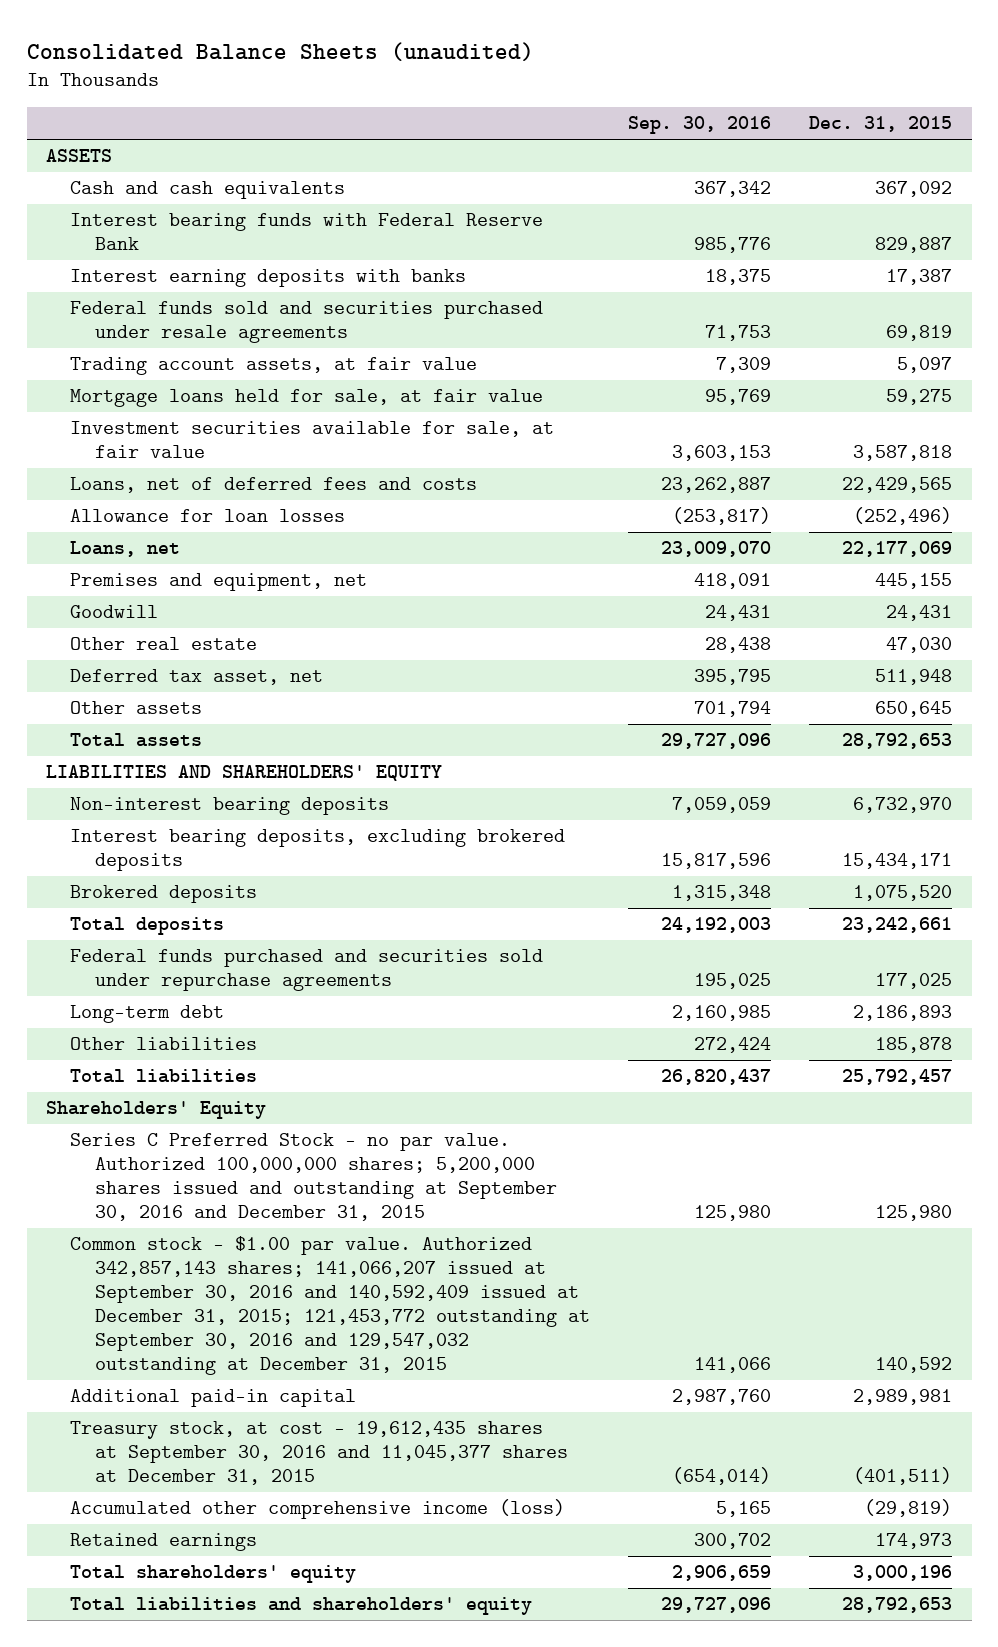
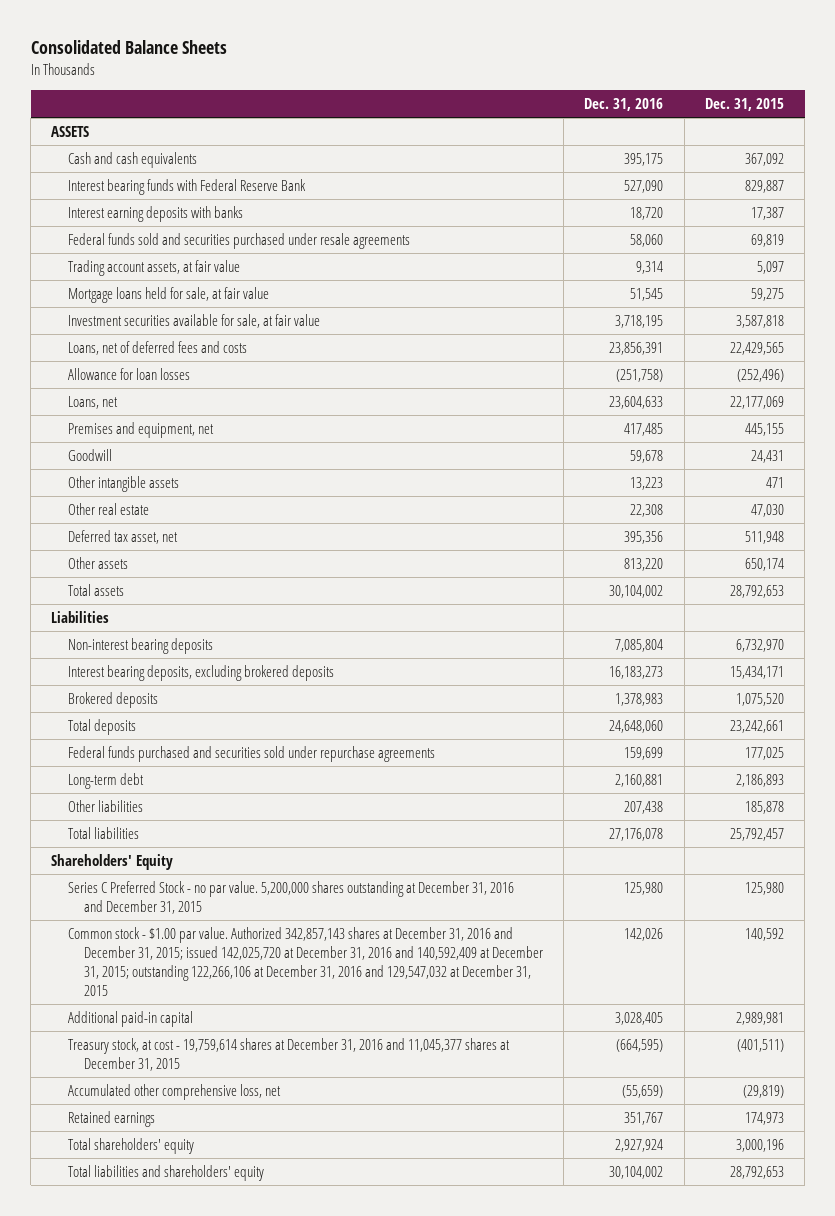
[26,41,534,61] Consolidated Balance Sheets (unaudited) -> [30,40,227,55] Consolidated Balance Sheets
[628,116,772,135] Sep. 30, 2016 -> none
none -> [584,97,664,111] Dec. 31, 2016
none -> [67,475,179,492] Other intangible assets
[875,701,953,718] 650,645 -> [744,557,784,571] 650,174
[45,765,442,782] LIABILITIES AND SHAREHOLDERS' EQUITY -> none
none -> [51,610,110,623] Liabilities
[70,1133,557,1222] Series C Preferred Stock - no par value. Authorized 100,000,000 shares; 5,200,000 shares issued and outstanding at September 30, 2016 and December 31, 2015 -> [67,880,514,914] Series C Preferred Stock - no par value. 5,200,000 shares outstanding at December 31, 2016 and December 31, 2015
[70,1236,590,1375] Common stock - $1.00 par value. Authorized 342,857,143 shares; 141,066,207 issued at September 30, 2016 and 140,592,409 issued at December 31, 2015; 121,453,772 outstanding at September 30, 2016 and 129,547,032 outstanding at December 31, 2015 -> [67,926,543,997] Common stock - $1.00 par value. Authorized 342,857,143 shares at December 31, 2016 and December 31, 2015; issued 142,025,720 at December 31, 2016 and 140,592,409 at December 31, 2015; outstanding 122,266,106 at December 31, 2016 and 129,547,032 at December 31, 2015
[70,1421,568,1486] Treasury stock, at cost - 19,612,435 shares at September 30, 2016 and 11,045,377 shares at December 31, 2015 -> [67,1037,510,1071] Treasury stock, at cost - 19,759,614 shares at December 31, 2016 and 11,045,377 shares at December 31, 2015
[70,1499,566,1520] Accumulated other comprehensive income (loss) -> [67,1083,281,1100] Accumulated other comprehensive loss, net

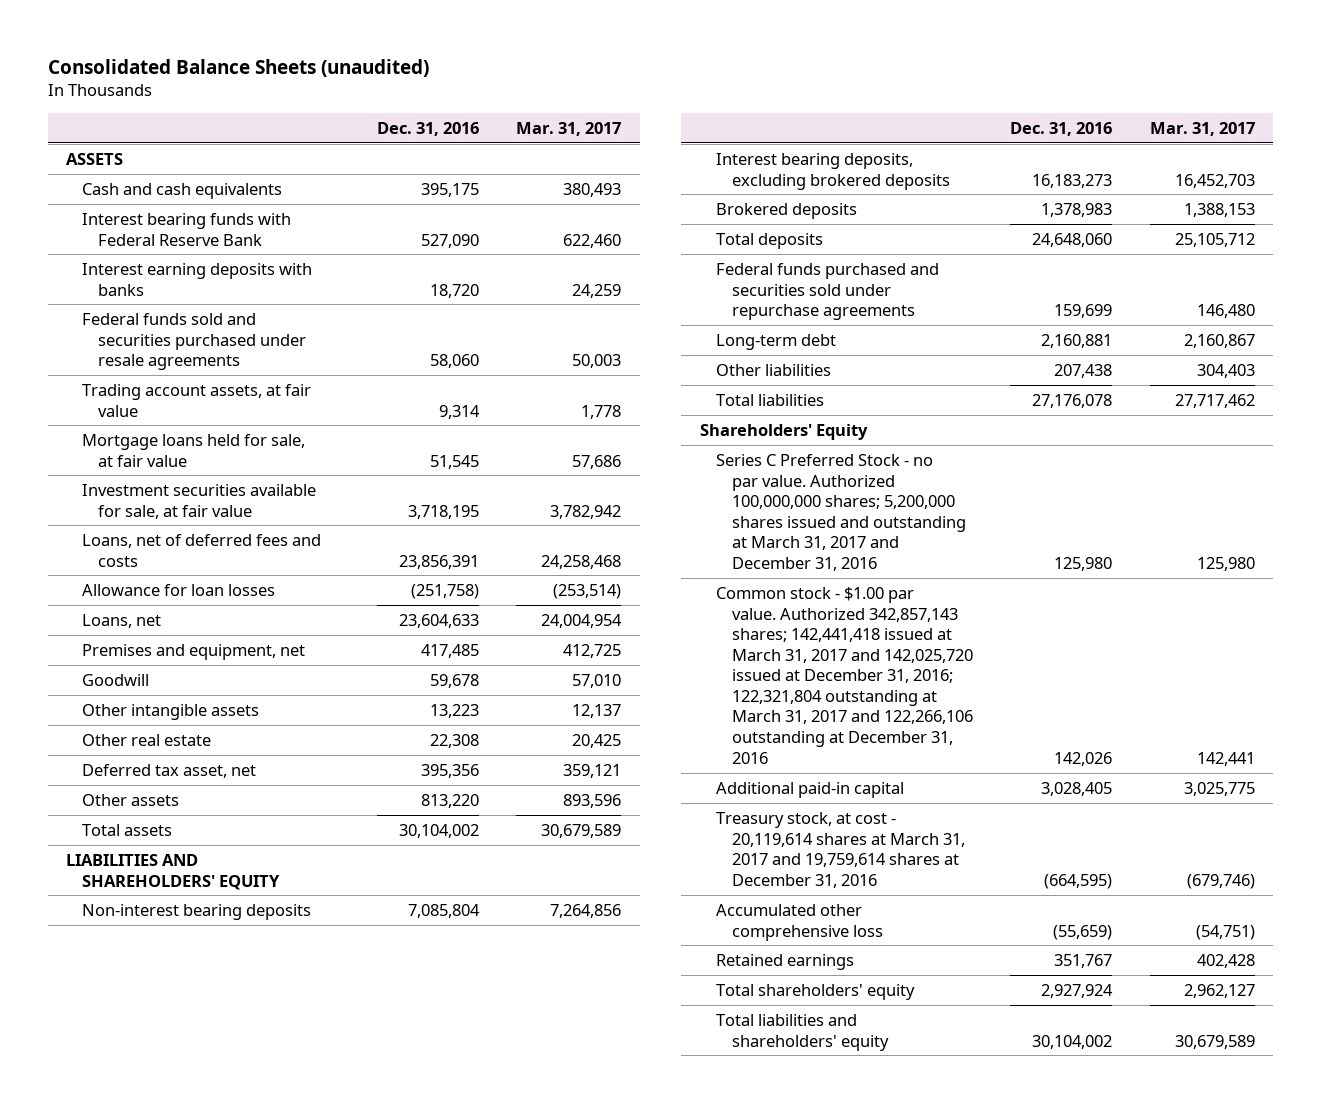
[30,40,227,55] Consolidated Balance Sheets -> [47,58,429,77] Consolidated Balance Sheets (unaudited)
[704,97,784,111] Dec. 31, 2015 -> none
none -> [515,121,621,136] Mar. 31, 2017
[51,610,110,623] Liabilities -> none
none -> [66,853,281,890] LIABILITIES AND SHAREHOLDERS' EQUITY
[67,880,514,914] Series C Preferred Stock - no par value. 5,200,000 shares outstanding at December 31, 2016 and December 31, 2015 -> [716,453,967,571] Series C Preferred Stock - no par value. Authorized 100,000,000 shares; 5,200,000 shares issued and outstanding at March 31, 2017 and December 31, 2016
[67,926,543,997] Common stock - $1.00 par value. Authorized 342,857,143 shares at December 31, 2016 and December 31, 2015; issued 142,025,720 at December 31, 2016 and 140,592,409 at December 31, 2015; outstanding 122,266,106 at December 31, 2016 and 129,547,032 at December 31, 2015 -> [716,586,974,764] Common stock - $1.00 par value. Authorized 342,857,143 shares; 142,441,418 issued at March 31, 2017 and 142,025,720 issued at December 31, 2016; 122,321,804 outstanding at March 31, 2017 and 122,266,106 outstanding at December 31, 2016
[67,1037,510,1071] Treasury stock, at cost - 19,759,614 shares at December 31, 2016 and 11,045,377 shares at December 31, 2015 -> [716,811,966,888] Treasury stock, at cost - 20,119,614 shares at March 31, 2017 and 19,759,614 shares at December 31, 2016
[67,1083,281,1100] Accumulated other comprehensive loss, net -> [716,903,884,941] Accumulated other comprehensive loss

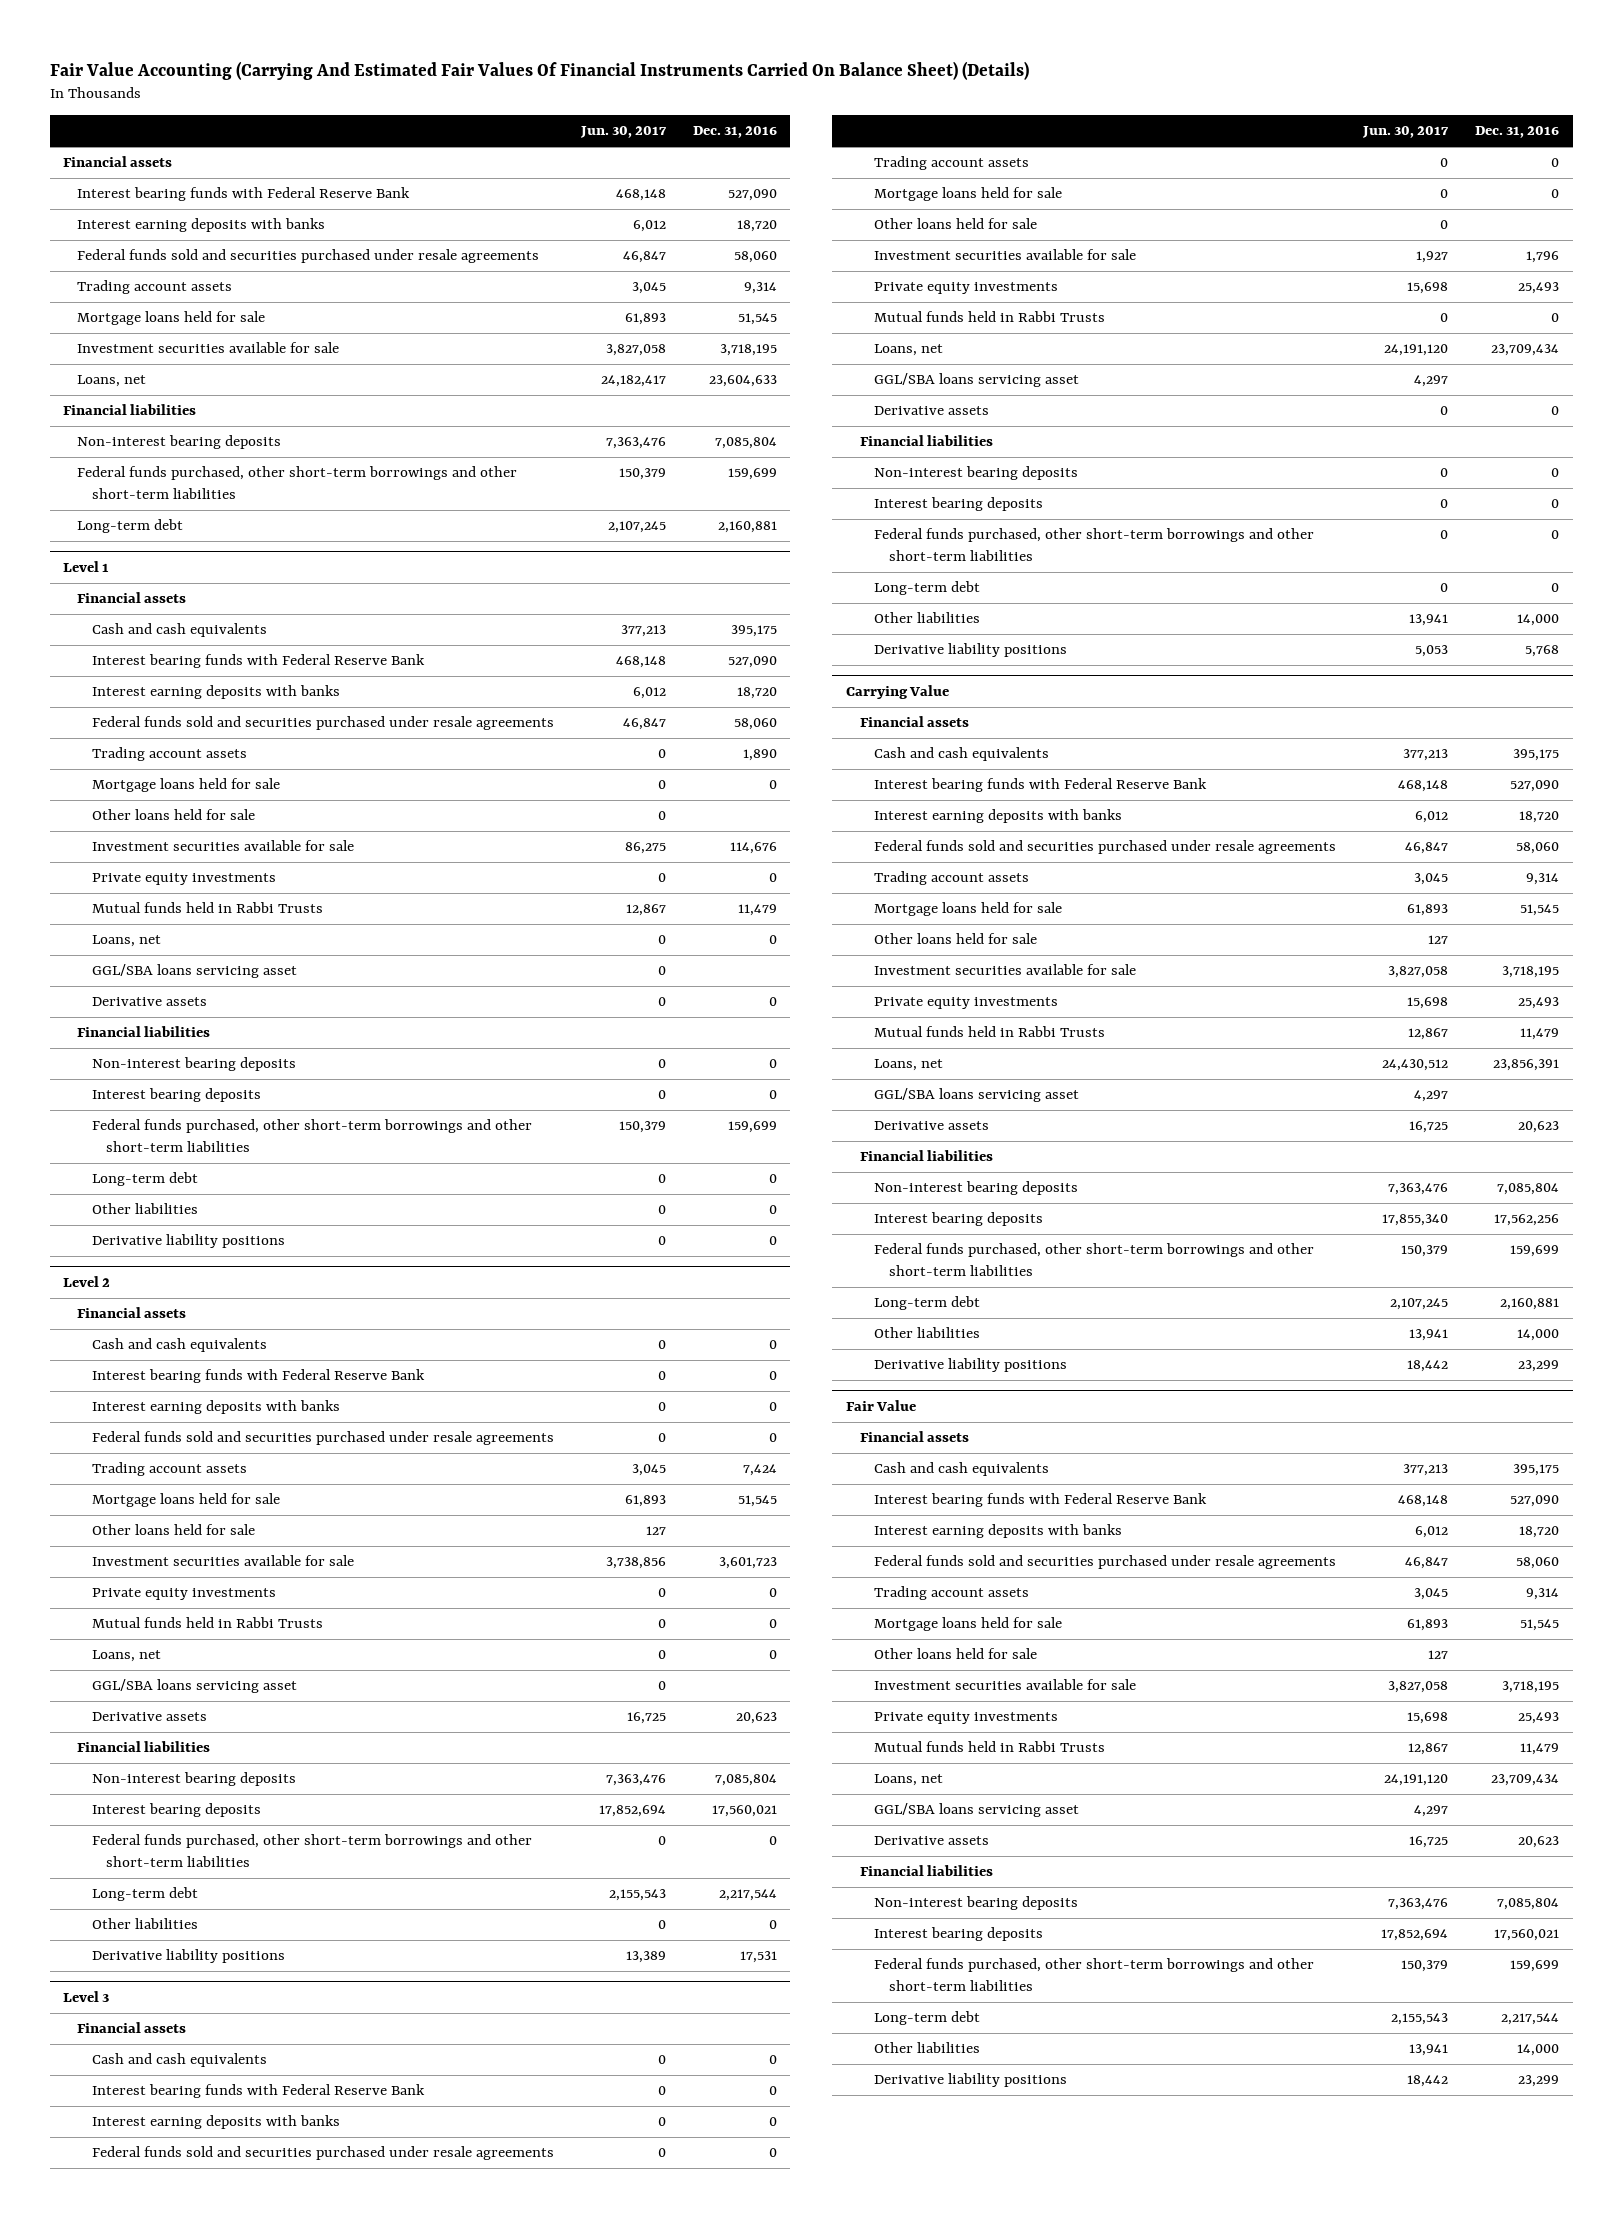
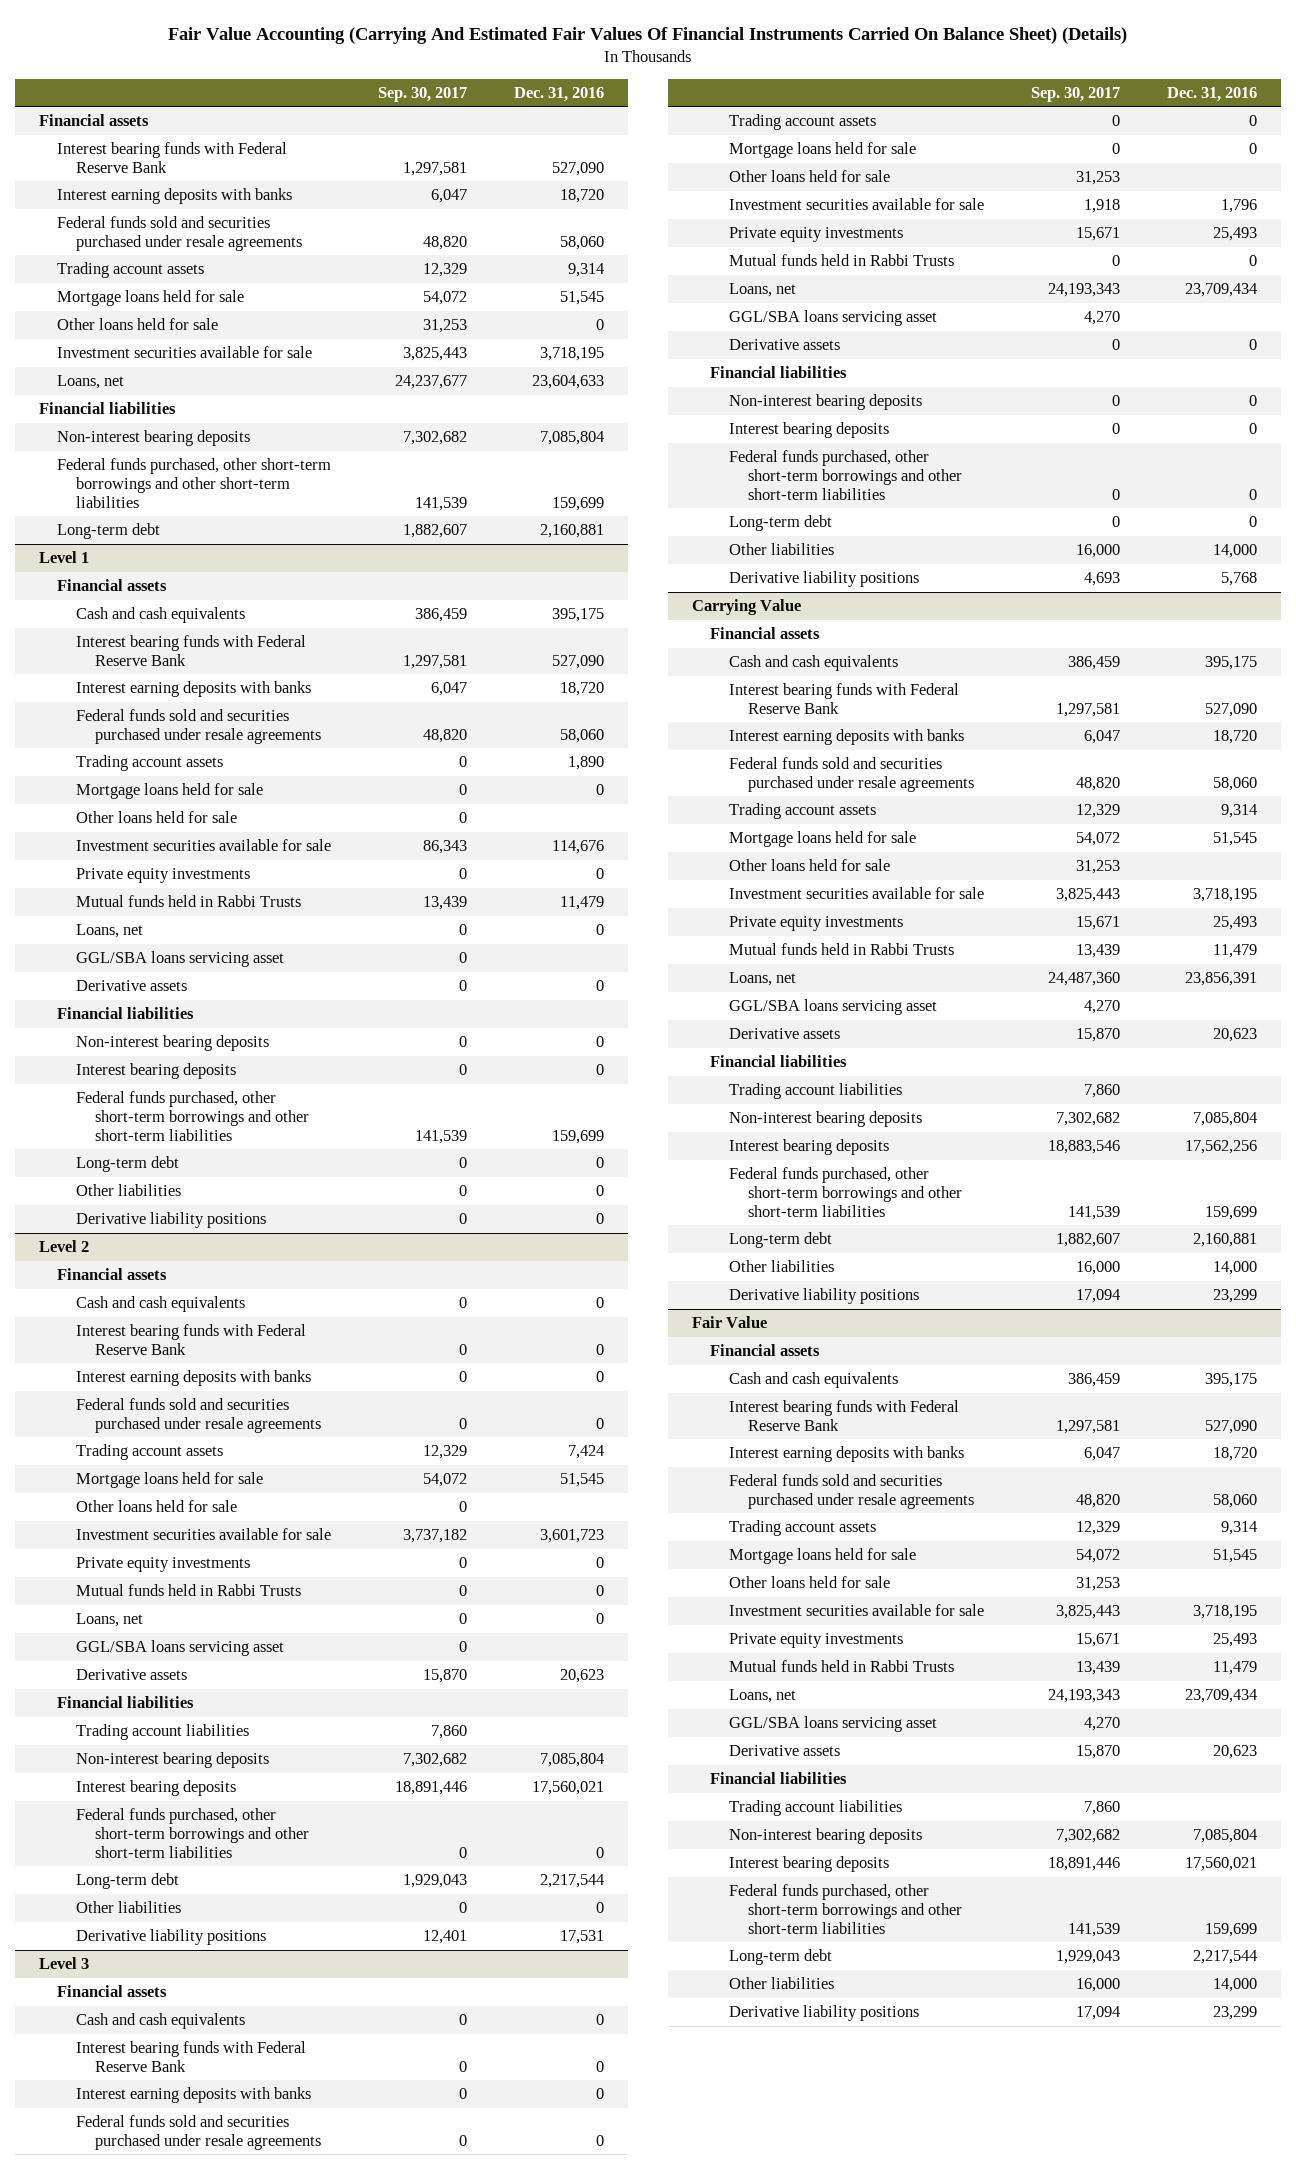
[579,126,667,139] Jun. 30, 2017 -> none
none -> [378,86,468,102] Sep. 30, 2017
none -> [57,318,219,331] Other loans held for sale
none -> [76,1724,250,1741] Trading account liabilities
none -> [729,1083,903,1100] Trading account liabilities
none -> [729,1800,903,1817] Trading account liabilities

